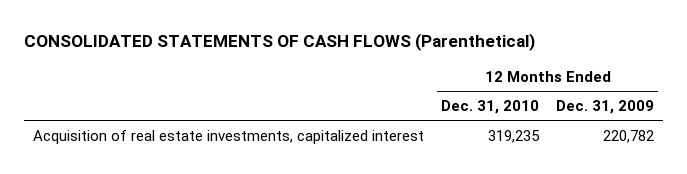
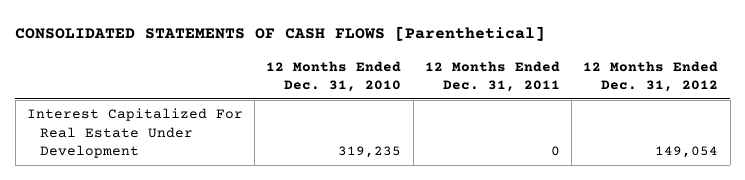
[24,33,536,52] CONSOLIDATED STATEMENTS OF CASH FLOWS (Parenthetical) -> [15,25,546,41] CONSOLIDATED STATEMENTS OF CASH FLOWS [Parenthetical]
[556,100,655,115] Dec. 31, 2009 -> none
none -> [424,60,560,92] 12 Months Ended Dec. 31, 2011
none -> [583,60,719,92] 12 Months Ended Dec. 31, 2012
[32,129,424,144] Acquisition of real estate investments, capitalized interest -> [26,108,243,158] Interest Capitalized For Real Estate Under Development

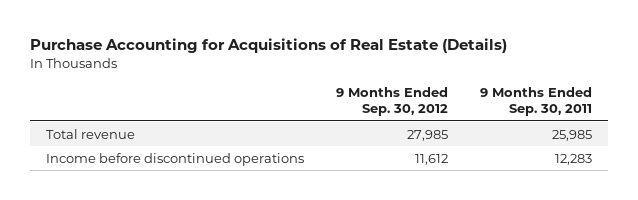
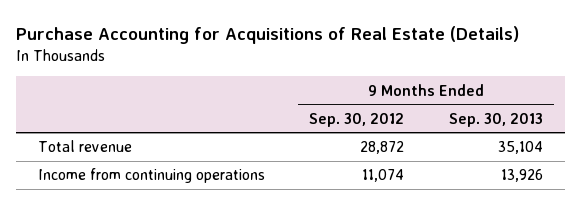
[480,87,593,117] 9 Months Ended Sep. 30, 2011 -> none
none -> [448,112,543,127] Sep. 30, 2013
[406,129,448,141] 27,985 -> [360,141,405,155] 28,872
[45,152,304,166] Income before discontinued operations -> [38,168,266,184] Income from continuing operations
[414,153,448,165] 11,612 -> [362,169,405,183] 11,074

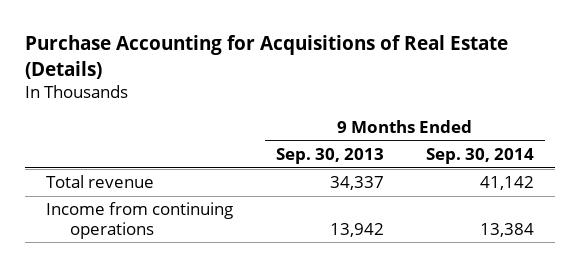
[309,112,405,127] Sep. 30, 2012 -> none
none -> [426,148,535,165] Sep. 30, 2014
[497,141,543,155] 35,104 -> [329,176,384,191] 34,337
[500,169,543,183] 13,926 -> [329,222,384,237] 13,942

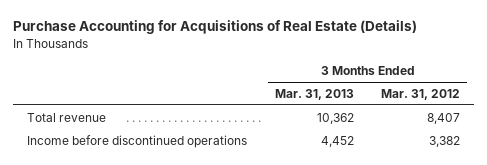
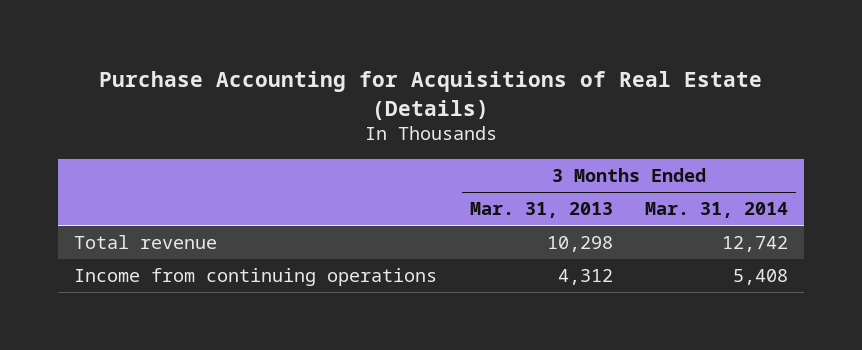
[381,88,461,100] Mar. 31, 2012 -> none
none -> [645,202,789,219] Mar. 31, 2014
[316,112,354,124] 10,362 -> [546,236,613,253] 10,298
[26,134,247,148] Income before discontinued operations -> [74,268,438,287] Income from continuing operations
[320,135,354,147] 4,452 -> [557,269,613,286] 4,312

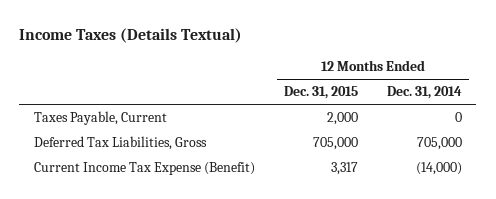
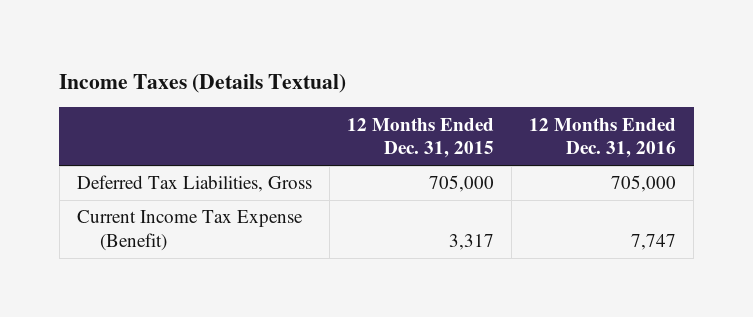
[386,86,462,100] Dec. 31, 2014 -> none
none -> [529,117,677,159] 12 Months Ended Dec. 31, 2016
[33,111,167,126] Taxes Payable, Current -> none

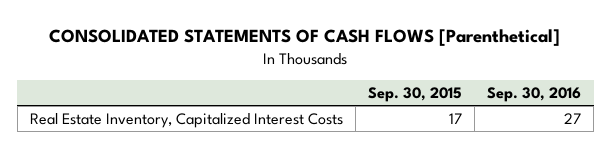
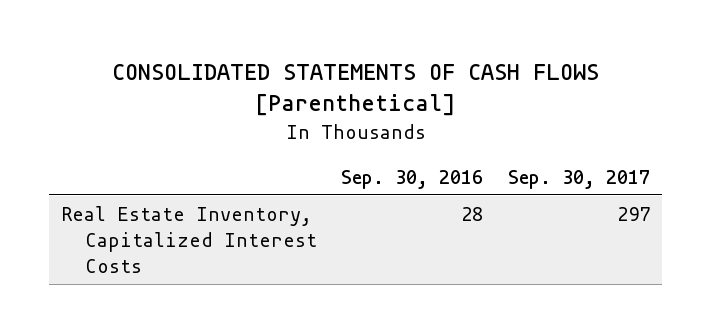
[367,87,462,103] Sep. 30, 2015 -> none
none -> [507,169,650,189] Sep. 30, 2017
[564,112,582,124] 27 -> [461,206,484,221] 28

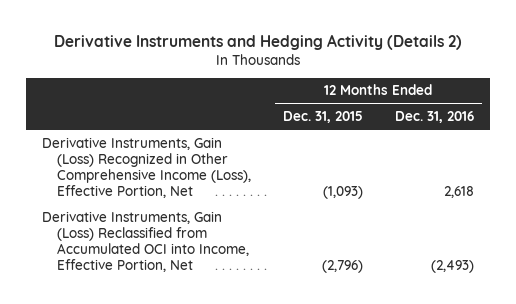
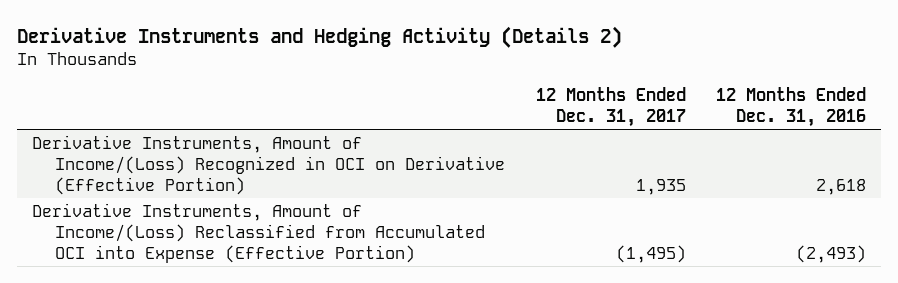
[282,110,363,123] Dec. 31, 2015 -> none
none -> [535,86,686,127] 12 Months Ended Dec. 31, 2017
[41,136,252,198] Derivative Instruments, Gain (Loss) Recognized in Other Comprehensive Income (Loss), Effective Portion, Net -> [32,135,506,195] Derivative Instruments, Amount of Income/(Loss) Recognized in OCI on Derivative (Effective Portion)
[41,210,250,272] Derivative Instruments, Gain (Loss) Reclassified from Accumulated OCI into Income, Effective Portion, Net -> [32,203,486,263] Derivative Instruments, Amount of Income/(Loss) Reclassified from Accumulated OCI into Expense (Effective Portion)

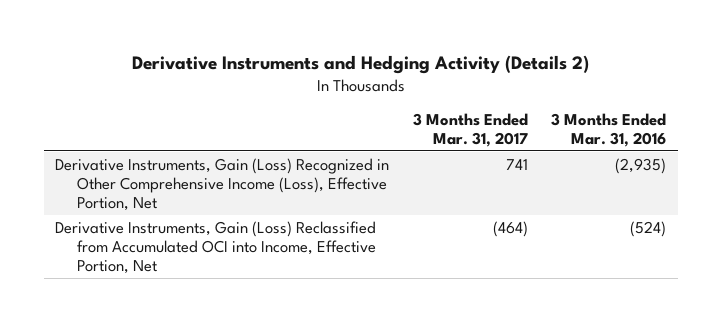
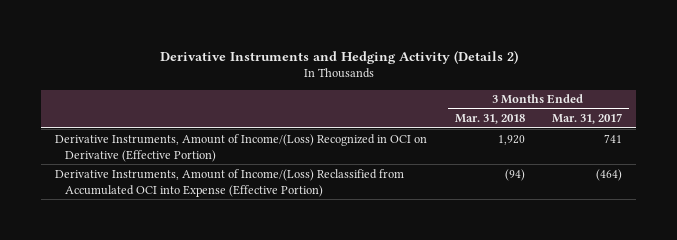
[551,112,667,147] 3 Months Ended Mar. 31, 2016 -> none
none -> [454,114,525,125] Mar. 31, 2018
[55,157,390,211] Derivative Instruments, Gain (Loss) Recognized in Other Comprehensive Income (Loss), Effective Portion, Net -> [55,133,428,162] Derivative Instruments, Amount of Income/(Loss) Recognized in OCI on Derivative (Effective Portion)
[55,220,377,274] Derivative Instruments, Gain (Loss) Reclassified from Accumulated OCI into Income, Effective Portion, Net -> [55,168,405,197] Derivative Instruments, Amount of Income/(Loss) Reclassified from Accumulated OCI into Expense (Effective Portion)

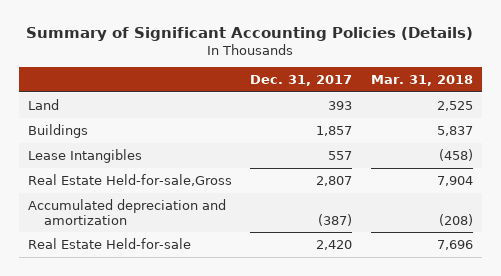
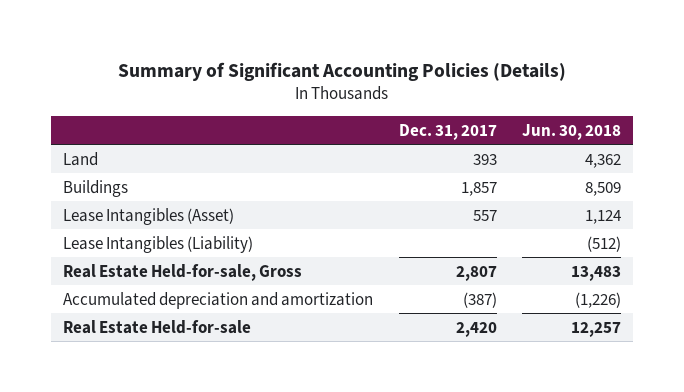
[371,74,474,86] Mar. 31, 2018 -> none
none -> [521,123,621,140] Jun. 30, 2018
[27,148,142,163] Lease Intangibles -> [63,207,235,225] Lease Intangibles (Asset)
none -> [63,235,254,253] Lease Intangibles (Liability)
[27,173,232,186] Real Estate Held-for-sale,Gross -> [63,263,303,281] Real Estate Held-for-sale, Gross

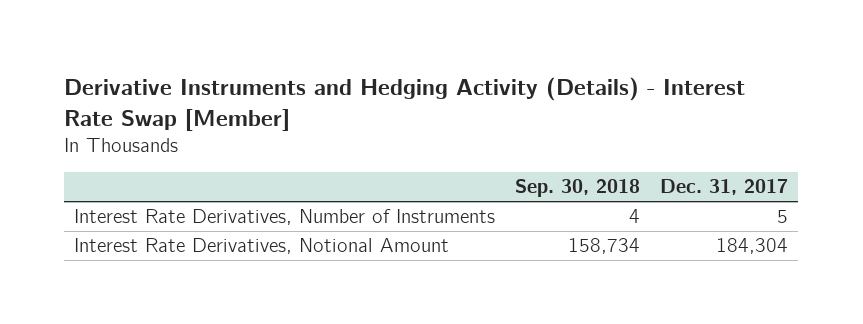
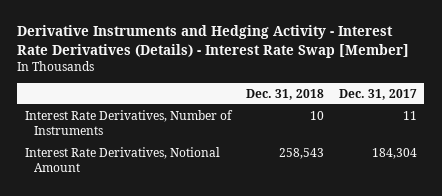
[64,76,746,131] Derivative Instruments and Hedging Activity (Details) - Interest Rate Swap [Member] -> [17,25,410,58] Derivative Instruments and Hedging Activity - Interest Rate Derivatives (Details) - Interest Rate Swap [Member]
[515,179,641,198] Sep. 30, 2018 -> none
none -> [245,88,324,100] Dec. 31, 2018
[777,210,789,224] 5 -> [402,110,417,120] 11

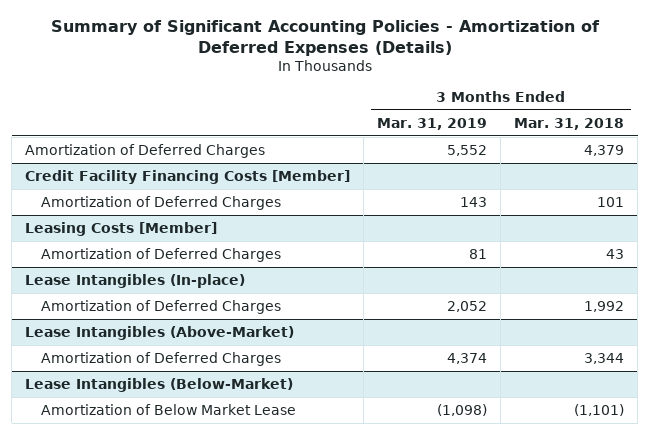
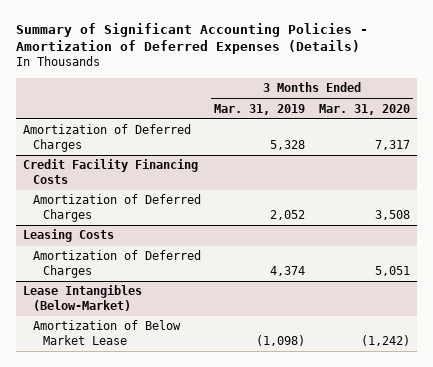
[514,117,625,130] Mar. 31, 2018 -> none
none -> [318,103,410,115] Mar. 31, 2020
[40,195,281,210] Amortization of Deferred Charges -> none
[25,221,218,236] Leasing Costs [Member] -> none
[40,247,281,262] Amortization of Deferred Charges -> none
[25,273,246,288] Lease Intangibles (In-place) -> none
[447,144,488,156] 5,552 -> [270,139,306,150] 5,328
[25,169,351,184] Credit Facility Financing Costs [Member] -> [22,159,198,184] Credit Facility Financing Costs
[25,325,295,340] Lease Intangibles (Above-Market) -> none
none -> [22,229,114,243] Leasing Costs

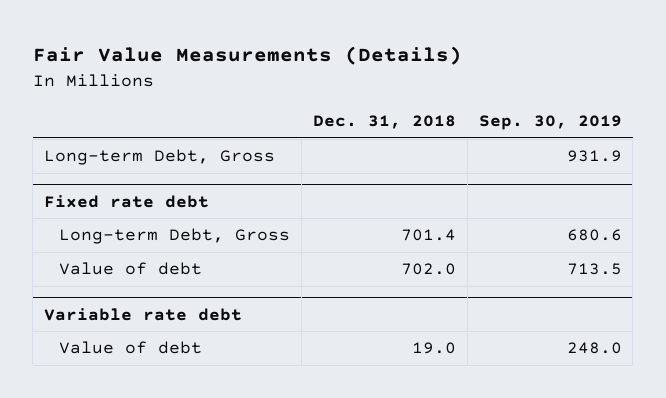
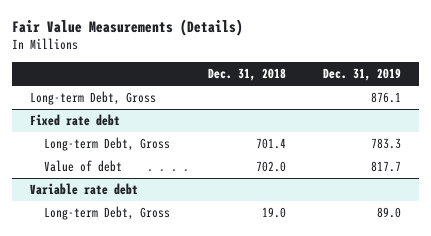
[478,115,622,131] Sep. 30, 2019 -> none
none -> [322,68,401,82] Dec. 31, 2019
[59,341,203,355] Value of debt -> none
none -> [44,206,171,221] Long-term Debt, Gross

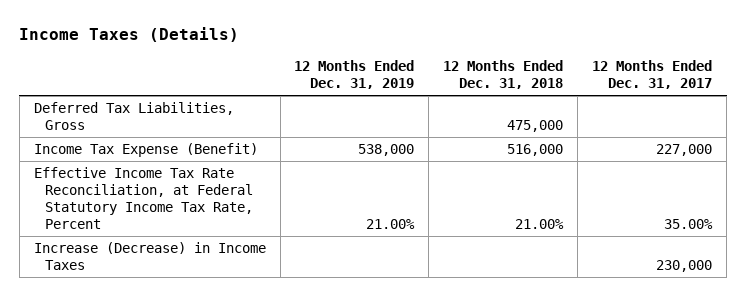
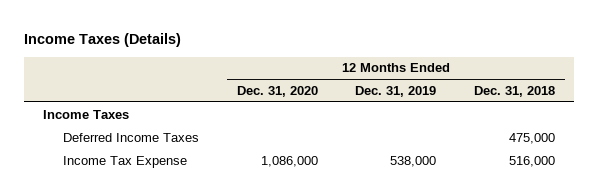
[592,60,713,89] 12 Months Ended Dec. 31, 2017 -> none
none -> [236,85,318,97] Dec. 31, 2020
[33,167,254,229] Effective Income Tax Rate Reconciliation, at Federal Statutory Income Tax Rate, Percent -> none
[33,242,266,270] Increase (Decrease) in Income Taxes -> none
none -> [42,109,129,119] Income Taxes
[33,102,234,130] Deferred Tax Liabilities, Gross -> [63,132,200,142] Deferred Income Taxes
[33,143,258,158] Income Tax Expense (Benefit) -> [63,155,188,168] Income Tax Expense

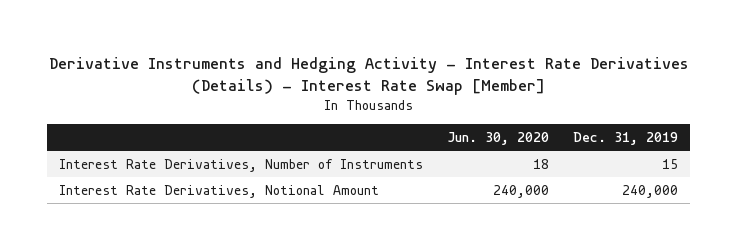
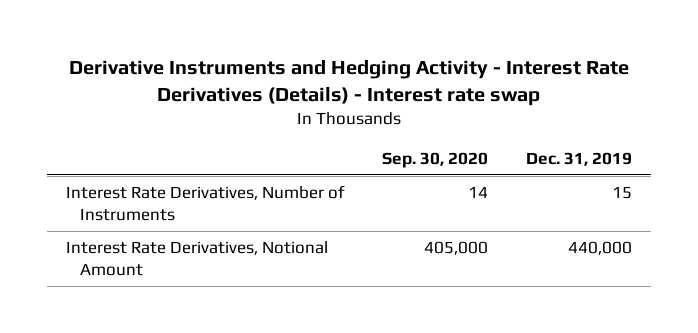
[48,57,689,96] Derivative Instruments and Hedging Activity - Interest Rate Derivatives (Details) - Interest Rate Swap [Member] -> [69,60,630,106] Derivative Instruments and Hedging Activity - Interest Rate Derivatives (Details) - Interest rate swap
[447,131,550,145] Jun. 30, 2020 -> none
none -> [382,151,489,168] Sep. 30, 2020
[622,184,679,198] 240,000 -> [567,241,632,256] 440,000

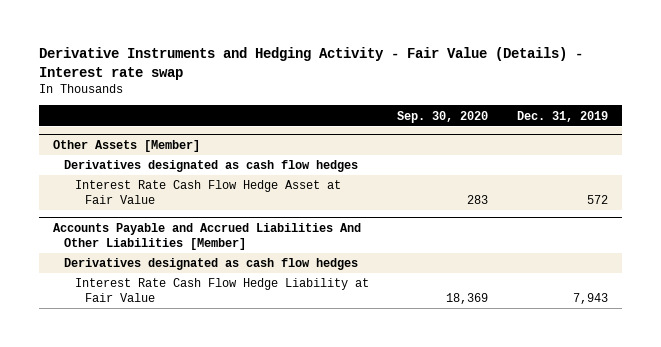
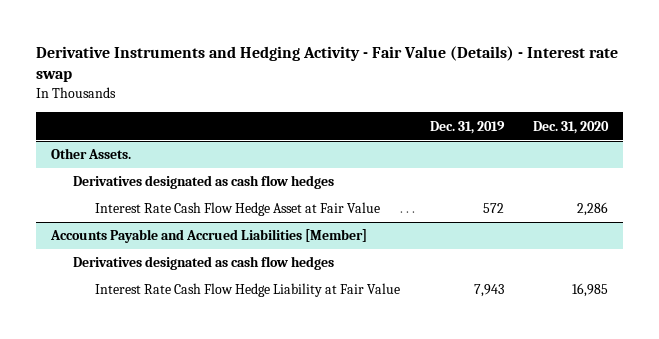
[397,110,489,123] Sep. 30, 2020 -> none
none -> [533,120,610,134] Dec. 31, 2020
[53,139,201,152] Other Assets [Member] -> [50,148,131,160] Other Assets.
[53,222,362,250] Accounts Payable and Accrued Liabilities And Other Liabilities [Member] -> [49,229,367,244] Accounts Payable and Accrued Liabilities [Member]

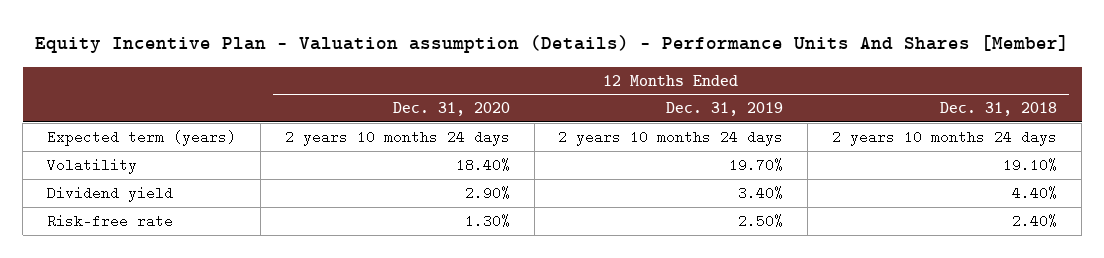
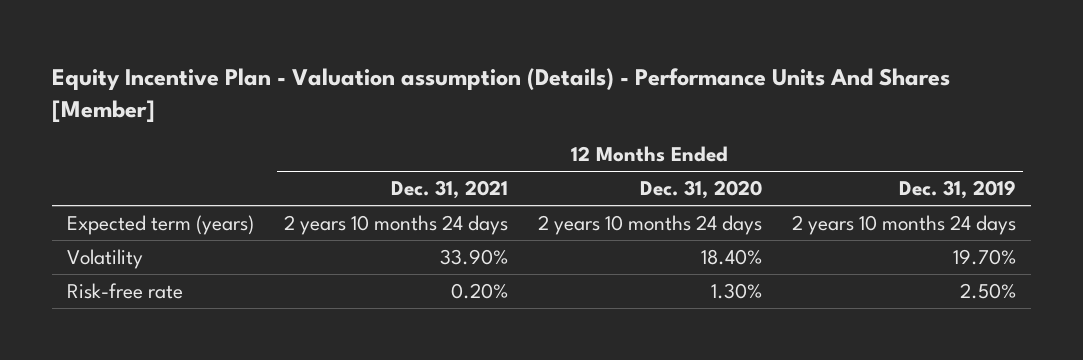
[940,102,1058,117] Dec. 31, 2018 -> none
none -> [391,180,509,200] Dec. 31, 2021
[47,186,174,203] Dividend yield -> none

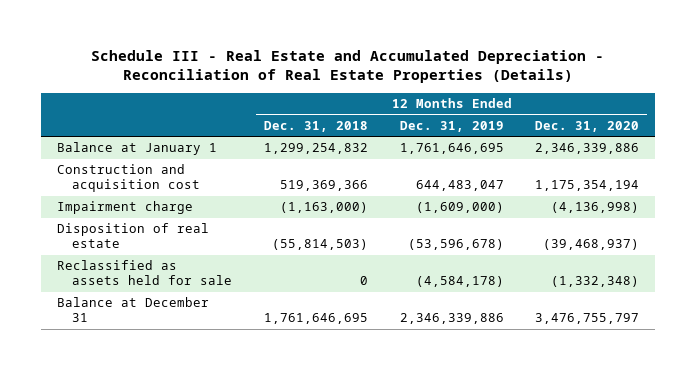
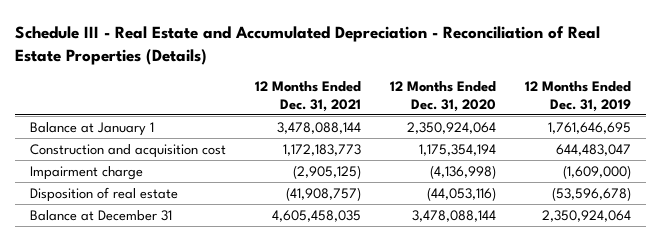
[263,120,368,132] Dec. 31, 2018 -> none
none -> [254,81,361,112] 12 Months Ended Dec. 31, 2021
[535,143,640,155] 2,346,339,886 -> [407,122,497,135] 2,350,924,064
[56,260,232,286] Reclassified as assets held for sale -> none
[543,239,640,251] (39,468,937) -> [427,187,497,202] (44,053,116)
[399,313,504,325] 2,346,339,886 -> [542,210,632,223] 2,350,924,064
[535,313,640,325] 3,476,755,797 -> [412,210,497,223] 3,478,088,144

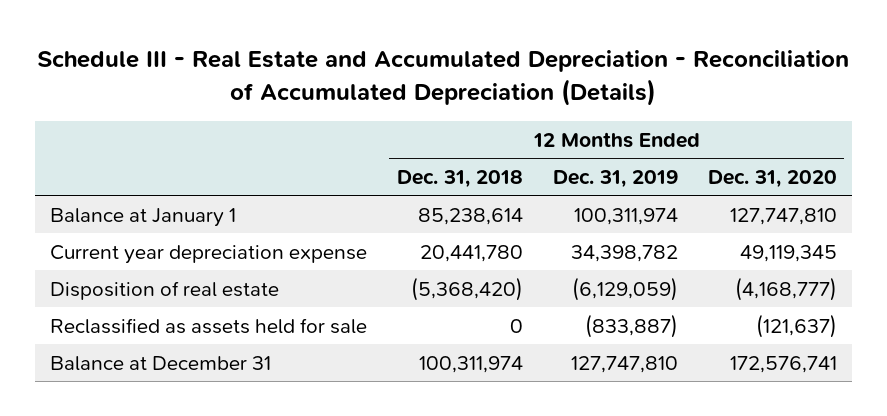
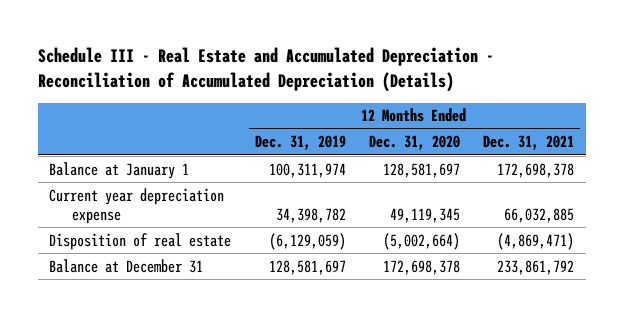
[396,169,523,188] Dec. 31, 2018 -> none
none -> [483,135,575,151] Dec. 31, 2021
[729,207,837,225] 127,747,810 -> [382,162,460,178] 128,581,697
[49,317,367,334] Reclassified as assets held for sale -> none
[734,276,837,301] (4,168,777) -> [382,232,460,250] (5,002,664)
[570,355,678,373] 127,747,810 -> [268,259,346,275] 128,581,697
[729,355,837,373] 172,576,741 -> [382,259,460,275] 172,698,378

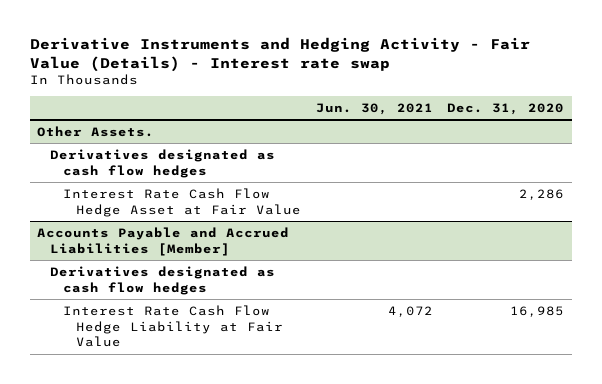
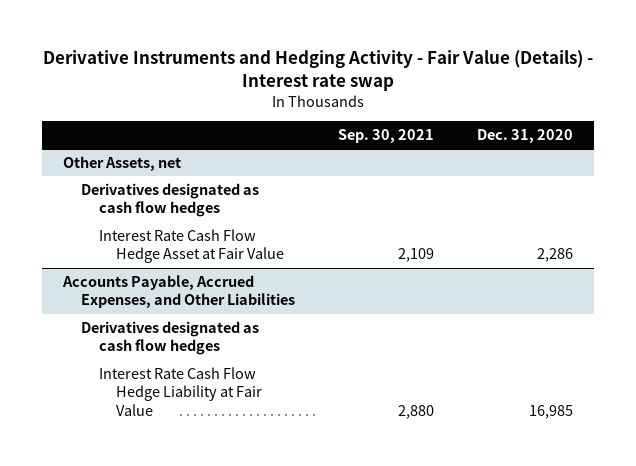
[315,103,433,116] Jun. 30, 2021 -> none
none -> [337,128,434,143] Sep. 30, 2021
[37,125,155,137] Other Assets. -> [63,155,182,171] Other Assets, net
[37,226,290,256] Accounts Payable and Accrued Liabilities [Member] -> [62,274,295,309] Accounts Payable, Accrued Expenses, and Other Liabilities

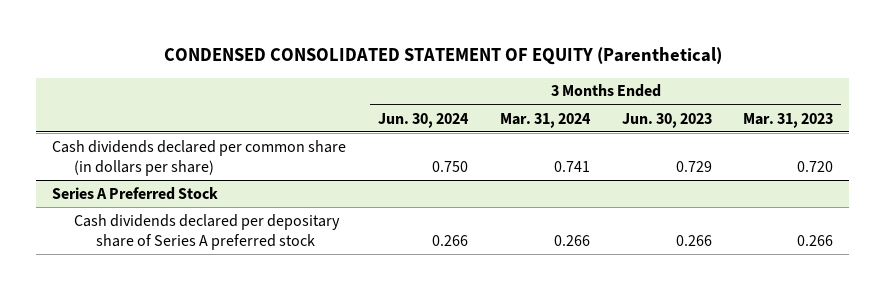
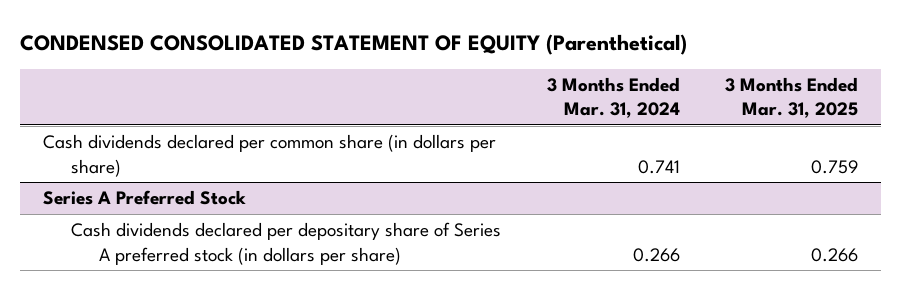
[378,112,470,128] Jun. 30, 2024 -> none
[621,112,712,128] Jun. 30, 2023 -> none
[743,112,834,128] Mar. 31, 2023 -> none
none -> [725,76,859,119] 3 Months Ended Mar. 31, 2025
[73,213,340,250] Cash dividends declared per depositary share of Series A preferred stock -> [70,222,501,265] Cash dividends declared per depositary share of Series A preferred stock (in dollars per share)

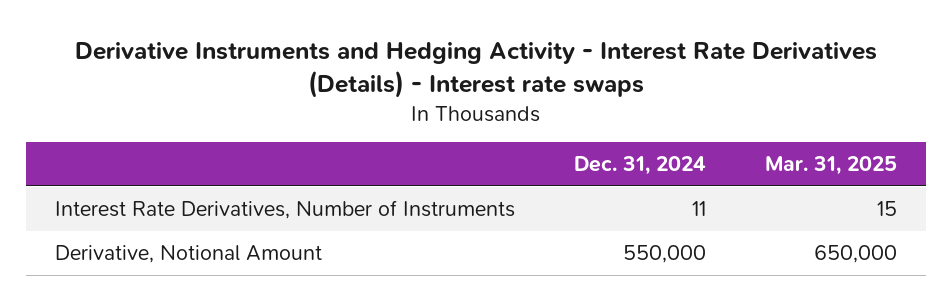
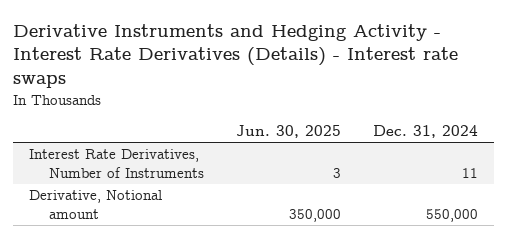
[764,156,897,176] Mar. 31, 2025 -> none
none -> [236,125,342,139] Jun. 30, 2025
[55,245,323,264] Derivative, Notional Amount -> [29,190,163,219] Derivative, Notional amount

